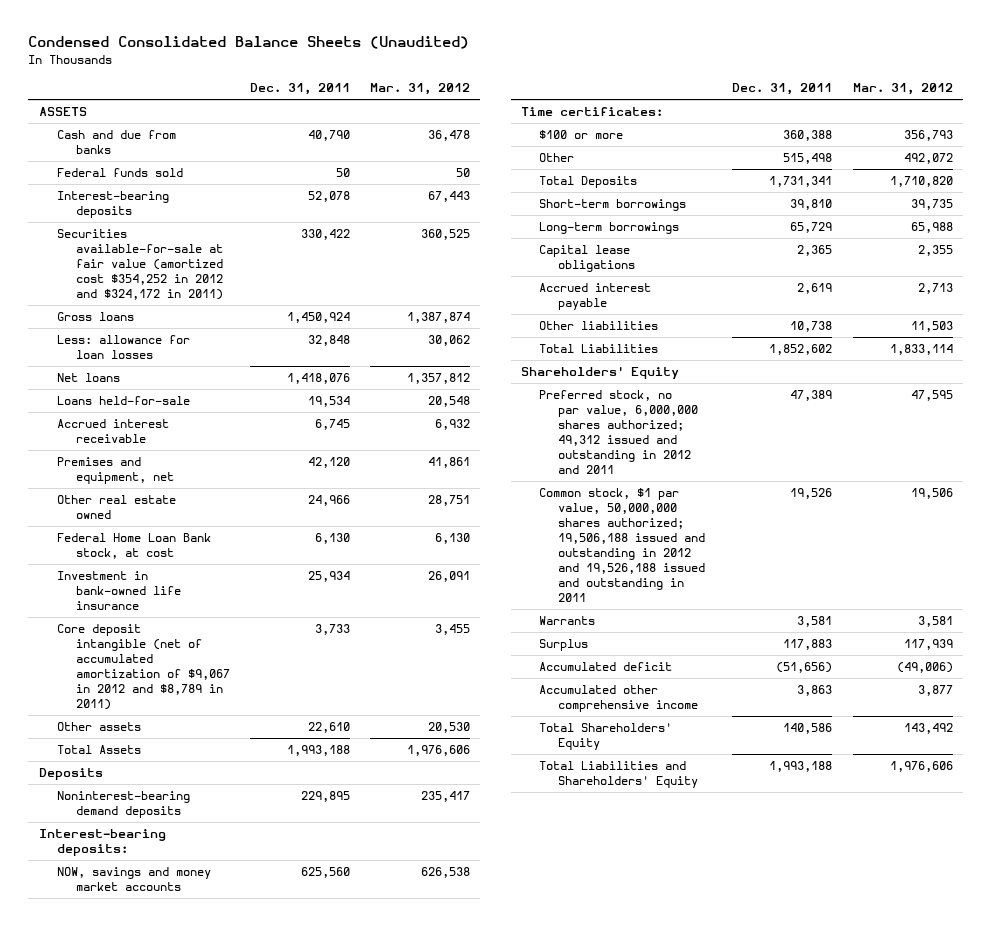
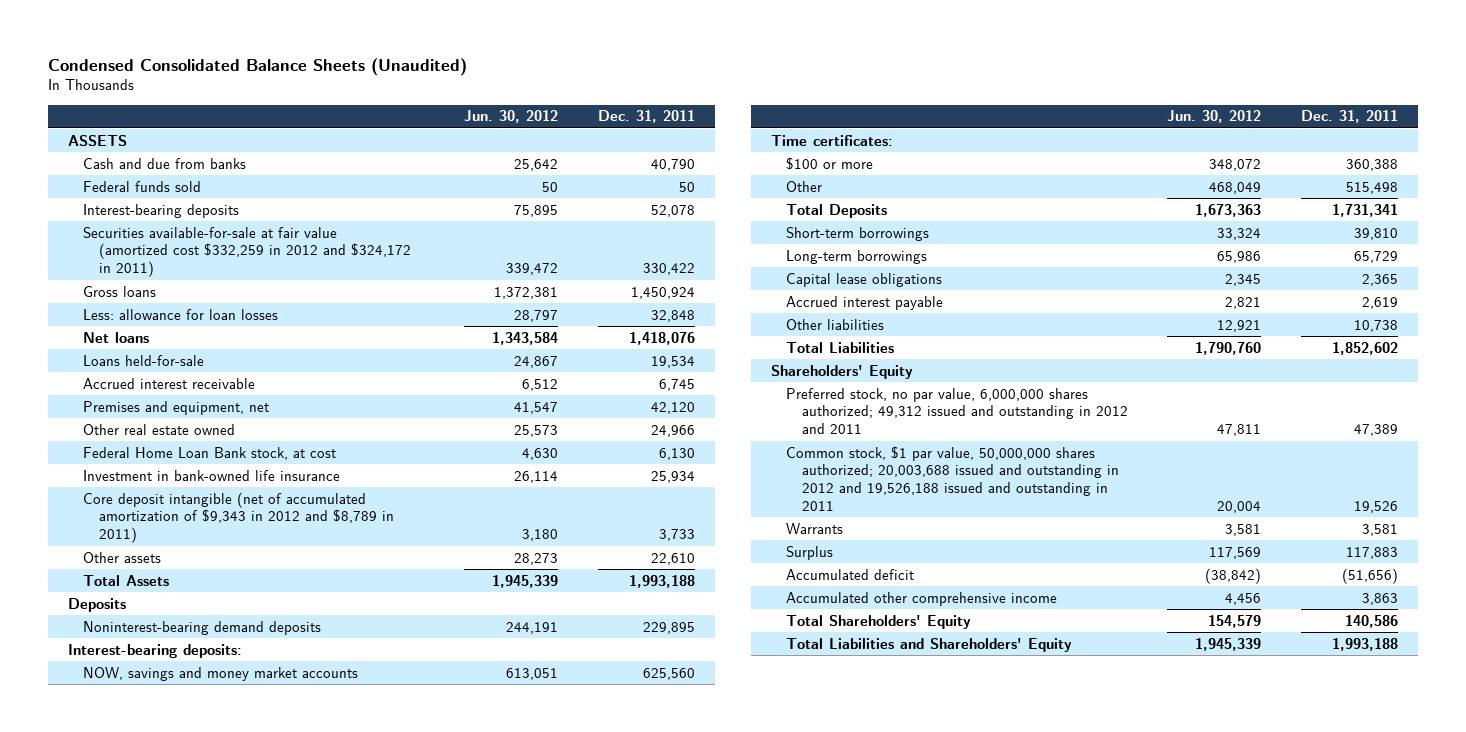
[370,83,471,96] Mar. 31, 2012 -> none
none -> [464,110,559,124] Jun. 30, 2012
[57,229,223,301] Securities available-for-sale at fair value (amortized cost $354,252 in 2012 and $324,172 in 2011) -> [83,226,411,278] Securities available-for-sale at fair value (amortized cost $332,259 in 2012 and $324,172 in 2011)
[57,624,230,711] Core deposit intangible (net of accumulated amortization of $9,067 in 2012 and $8,789 in 2011) -> [83,491,394,544] Core deposit intangible (net of accumulated amortization of $9,343 in 2012 and $8,789 in 2011)
[539,488,706,603] Common stock, $1 par value, 50,000,000 shares authorized; 19,506,188 issued and outstanding in 2012 and 19,526,188 issued and outstanding in 2011 -> [786,445,1119,511] Common stock, $1 par value, 50,000,000 shares authorized; 20,003,688 issued and outstanding in 2012 and 19,526,188 issued and outstanding in 2011

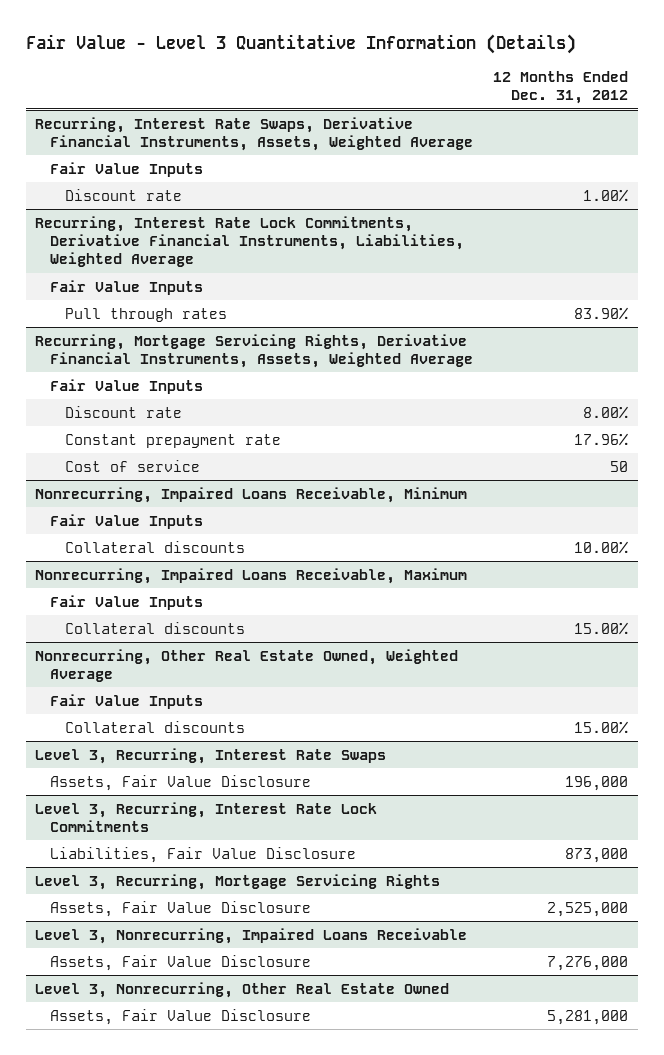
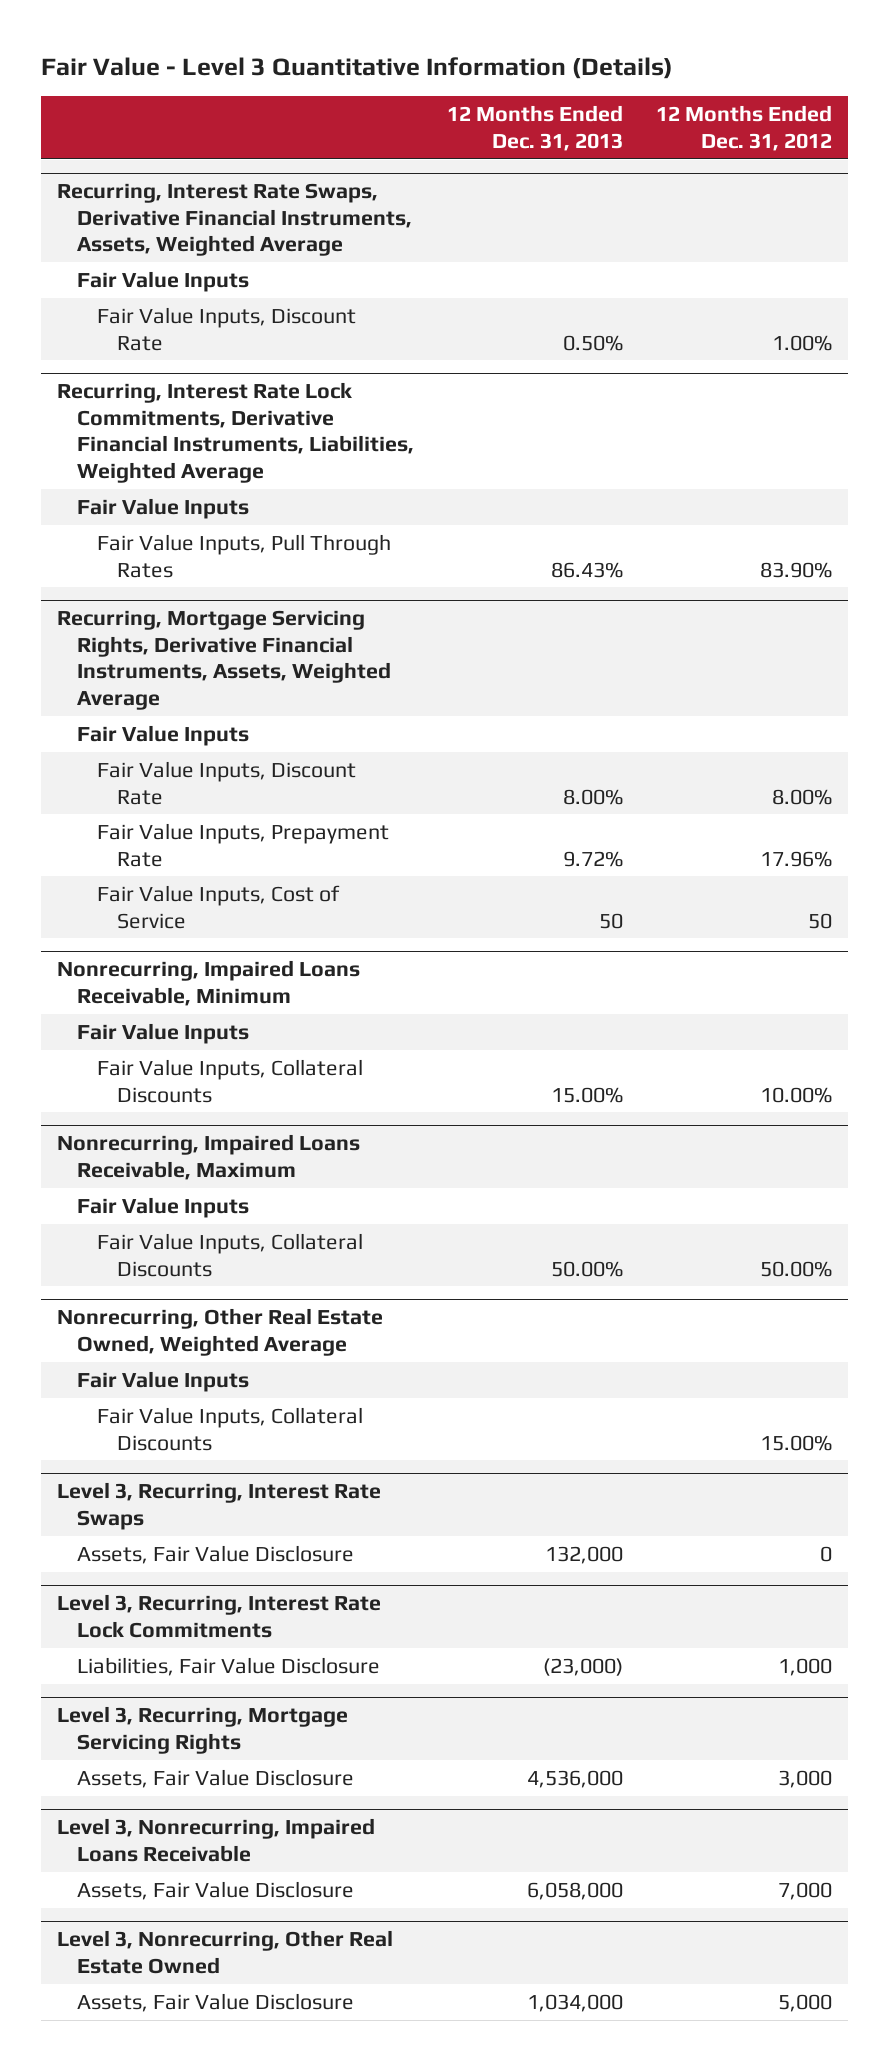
none -> [446,105,623,151] 12 Months Ended Dec. 31, 2013
[65,188,183,201] Discount rate -> [97,306,357,351] Fair Value Inputs, Discount Rate
[65,307,228,322] Pull through rates -> [97,533,392,578] Fair Value Inputs, Pull Through Rates
[65,405,183,418] Discount rate -> [97,760,357,805] Fair Value Inputs, Discount Rate
[65,433,282,448] Constant prepayment rate -> [97,822,390,867] Fair Value Inputs, Prepayment Rate
[65,459,201,472] Cost of service -> [97,884,341,929] Fair Value Inputs, Cost of Service
[65,540,246,553] Collateral discounts -> [97,1058,364,1103] Fair Value Inputs, Collateral Discounts
[65,621,246,634] Collateral discounts -> [97,1232,364,1277] Fair Value Inputs, Collateral Discounts
[574,621,629,635] 15.00% -> [759,1260,832,1277] 50.00%
[65,720,246,733] Collateral discounts -> [97,1406,364,1451] Fair Value Inputs, Collateral Discounts
[565,775,629,791] 196,000 -> [819,1545,832,1562] 0
[565,847,629,863] 873,000 -> [777,1657,832,1676] 1,000
[547,901,629,917] 2,525,000 -> [777,1769,832,1788] 3,000
[547,955,629,971] 7,276,000 -> [777,1881,832,1900] 7,000
[547,1009,629,1025] 5,281,000 -> [777,1993,832,2012] 5,000

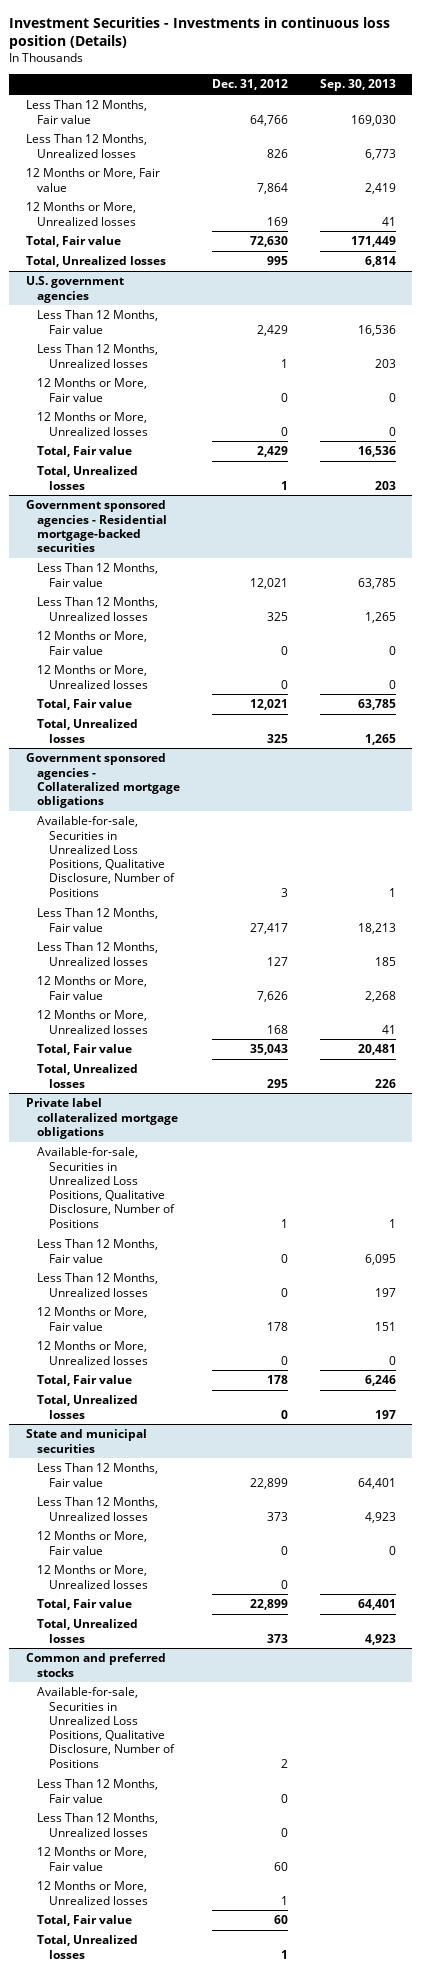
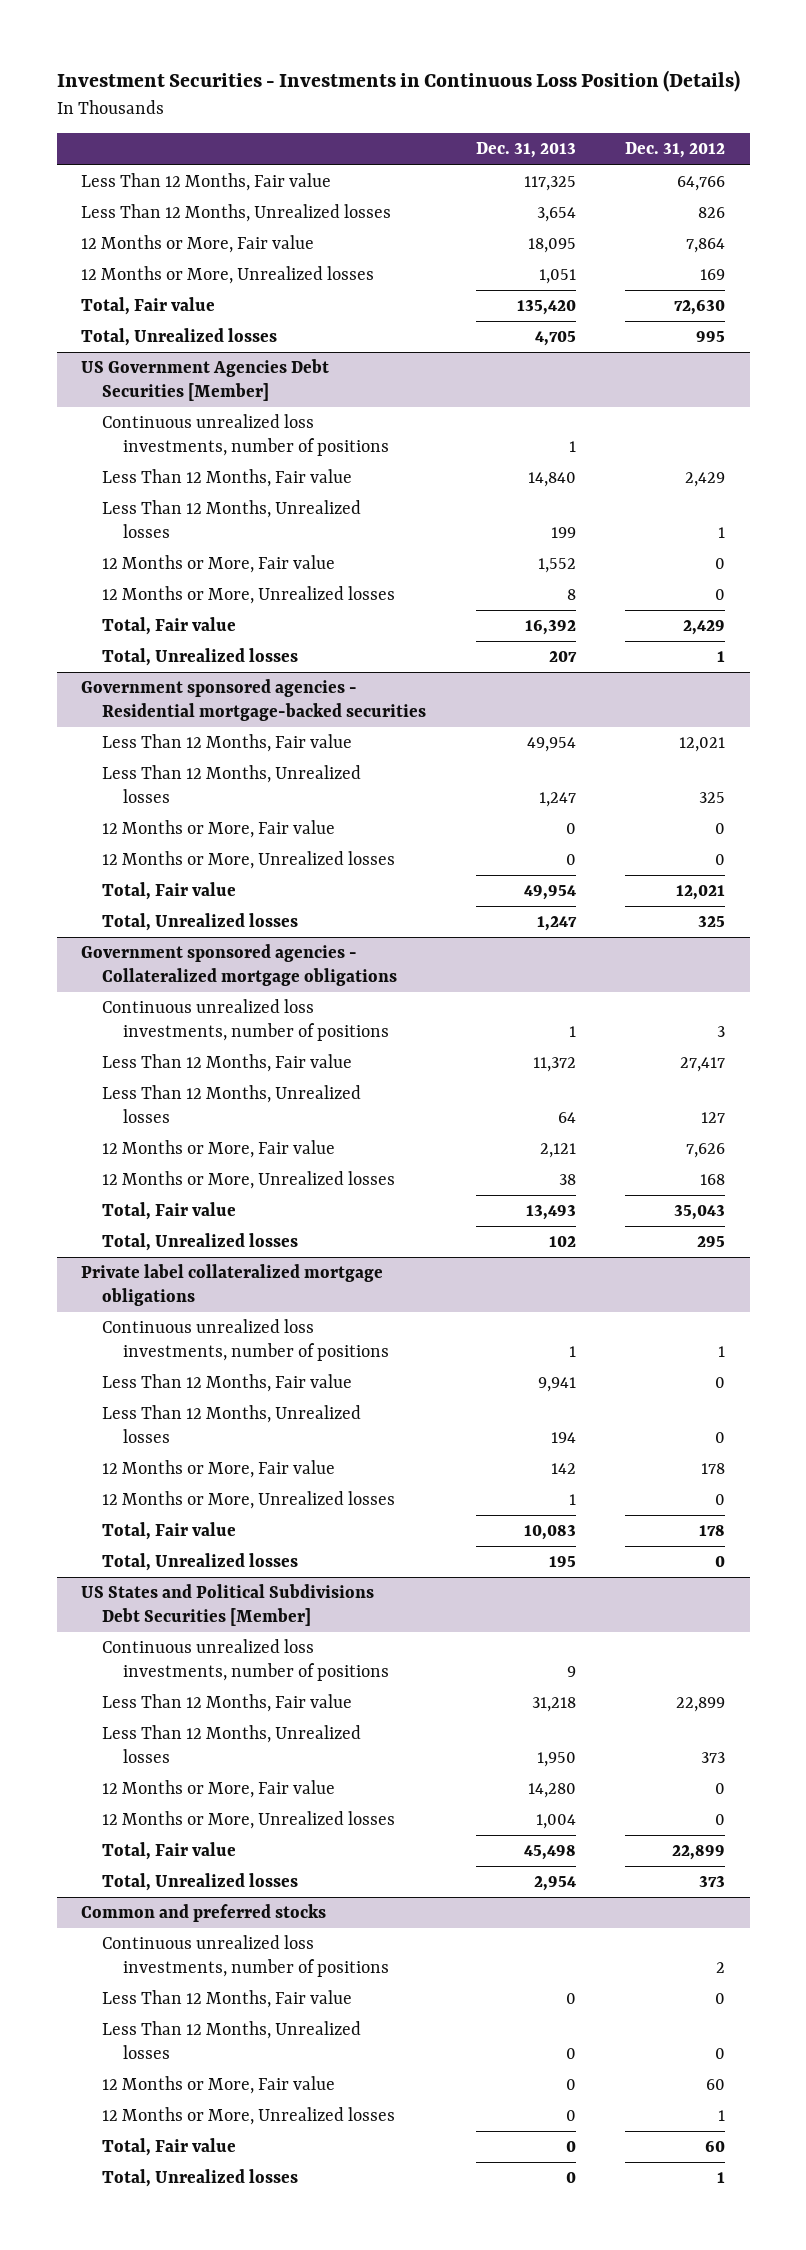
[9,16,391,50] Investment Securities - Investments in continuous loss position (Details) -> [56,70,740,93] Investment Securities - Investments in Continuous Loss Position (Details)
[320,79,397,92] Sep. 30, 2013 -> none
none -> [475,142,576,159] Dec. 31, 2013
[25,276,124,303] U.S. government agencies -> none
none -> [81,359,330,401] US Government Agencies Debt Securities [Member]
none -> [102,414,390,456] Continuous unrealized loss investments, number of positions
[37,816,176,897] Available-for-sale, Securities in Unrealized Loss Positions, Qualitative Disclosure, Number of Positions -> [102,999,390,1041] Continuous unrealized loss investments, number of positions
[37,1147,176,1228] Available-for-sale, Securities in Unrealized Loss Positions, Qualitative Disclosure, Number of Positions -> [102,1319,390,1361] Continuous unrealized loss investments, number of positions
[25,1429,147,1453] State and municipal securities -> none
none -> [81,1584,375,1626] US States and Political Subdivisions Debt Securities [Member]
none -> [102,1639,390,1681] Continuous unrealized loss investments, number of positions
[37,1687,176,1768] Available-for-sale, Securities in Unrealized Loss Positions, Qualitative Disclosure, Number of Positions -> [102,1935,390,1977] Continuous unrealized loss investments, number of positions

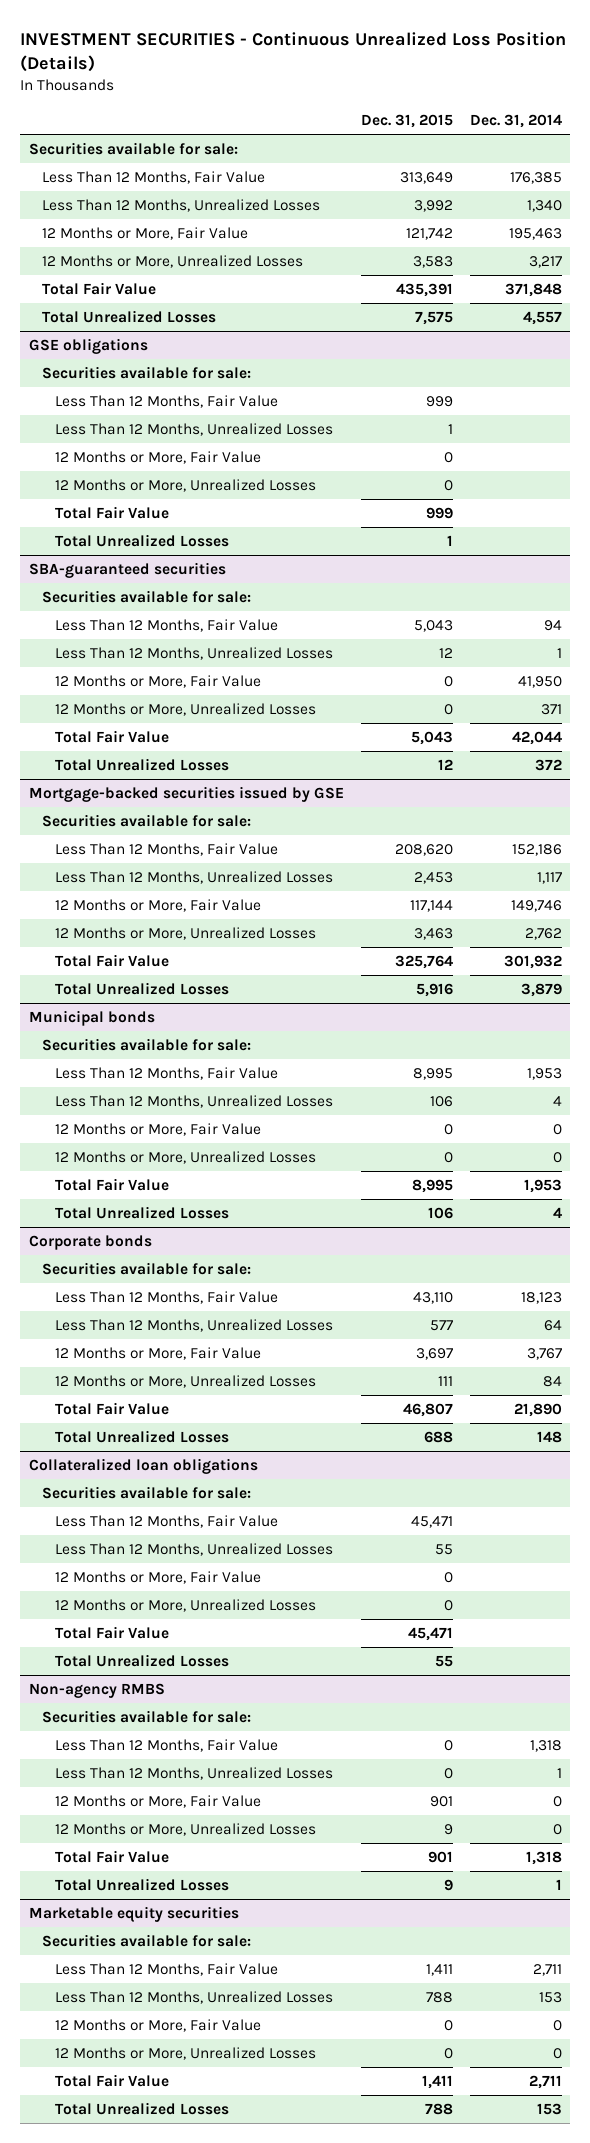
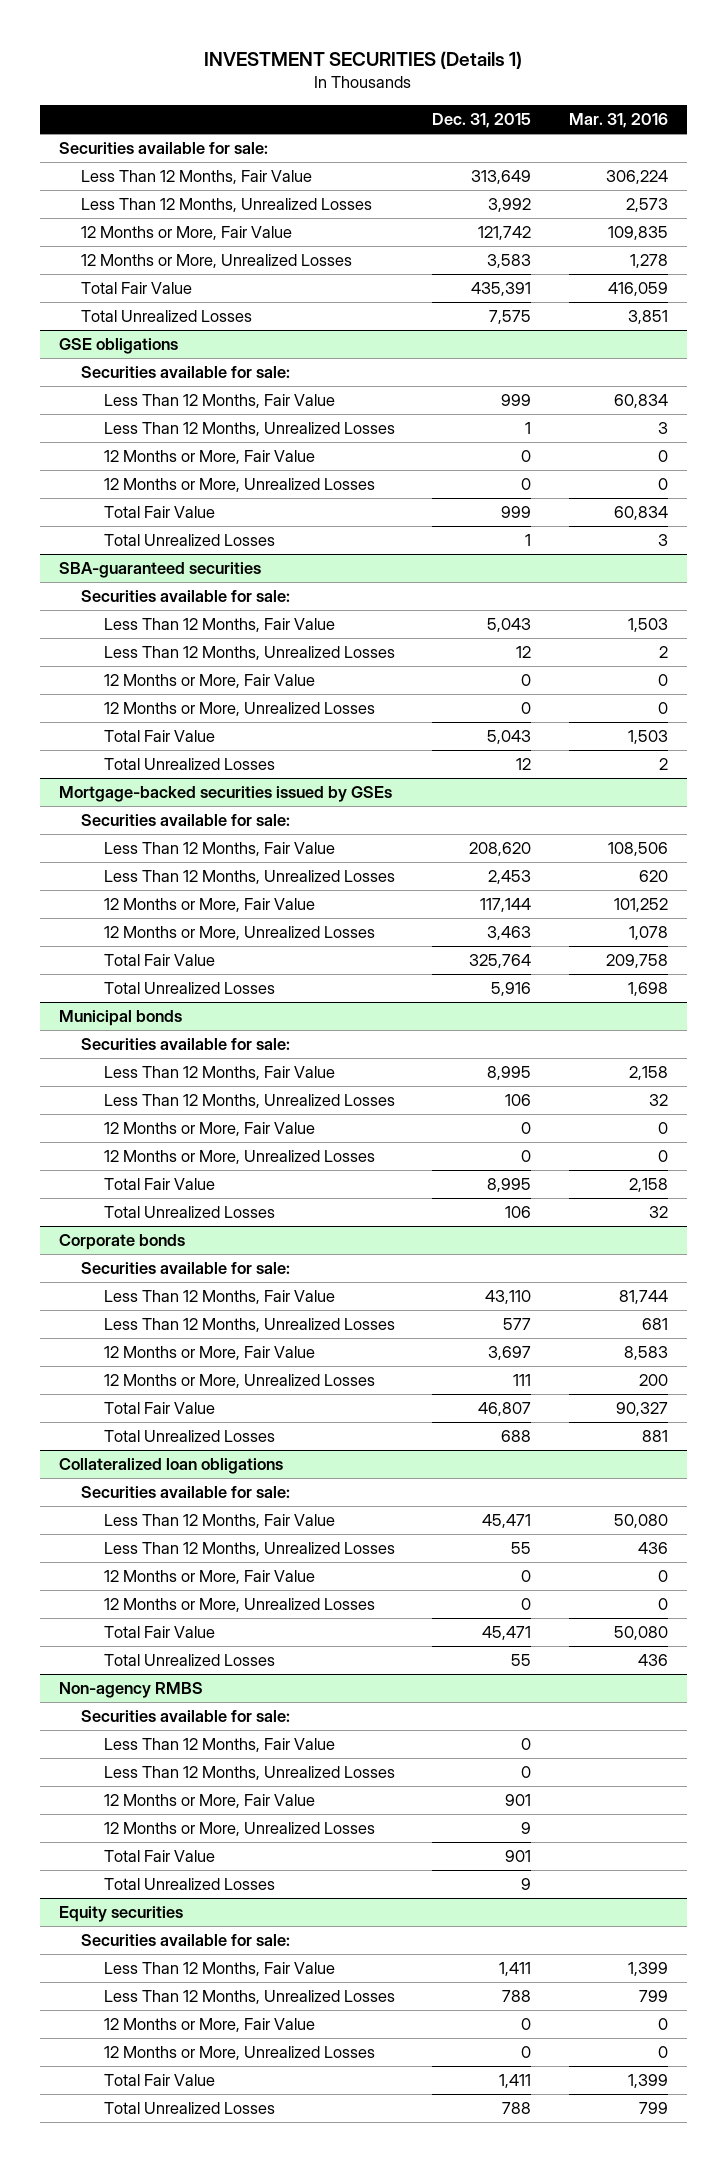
[20,31,567,73] INVESTMENT SECURITIES - Continuous Unrealized Loss Position (Details) -> [204,50,523,69] INVESTMENT SECURITIES (Details 1)
[469,113,562,128] Dec. 31, 2014 -> none
none -> [569,113,669,129] Mar. 31, 2016
[28,786,344,803] Mortgage-backed securities issued by GSE -> [58,786,392,803] Mortgage-backed securities issued by GSEs
[28,1906,239,1923] Marketable equity securities -> [58,1906,183,1923] Equity securities

